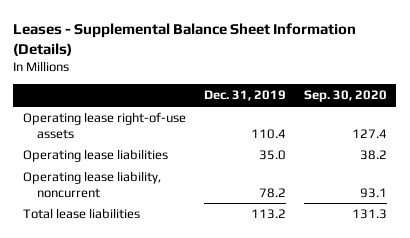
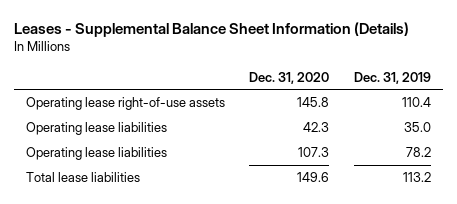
[304,90,388,103] Sep. 30, 2020 -> none
none -> [249,71,330,84] Dec. 31, 2020
[22,171,161,198] Operating lease liability, noncurrent -> [25,147,167,161] Operating lease liabilities

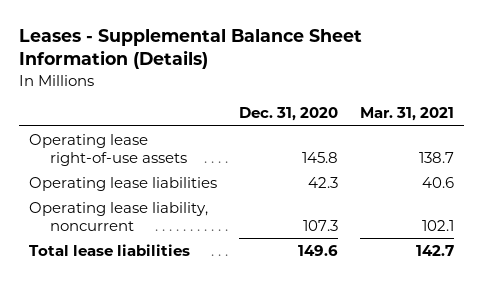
[353,71,431,84] Dec. 31, 2019 -> none
none -> [359,107,454,122] Mar. 31, 2021
[25,147,167,161] Operating lease liabilities -> [29,201,209,232] Operating lease liability, noncurrent

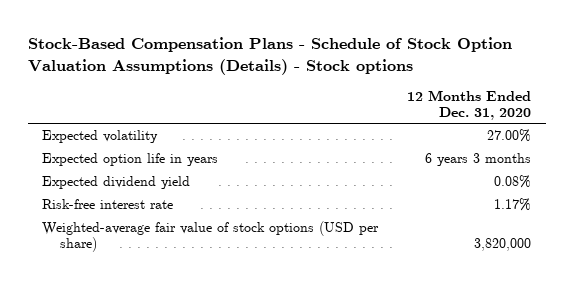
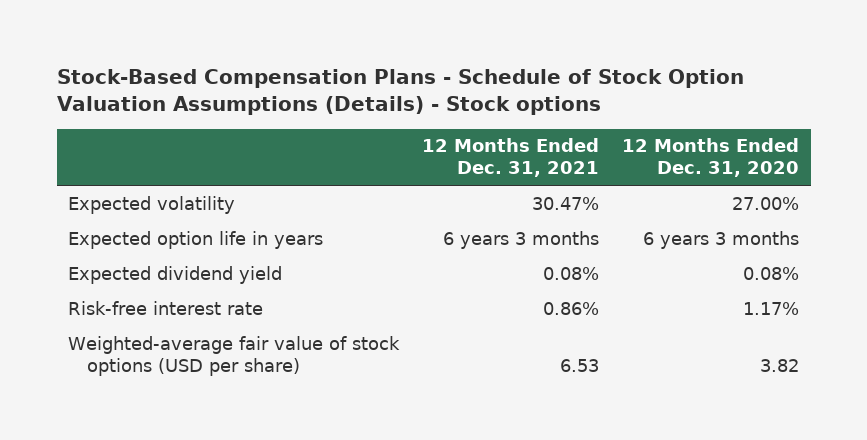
none -> [422,138,600,178] 12 Months Ended Dec. 31, 2021
[474,238,532,252] 3,820,000 -> [760,358,800,372] 3.82

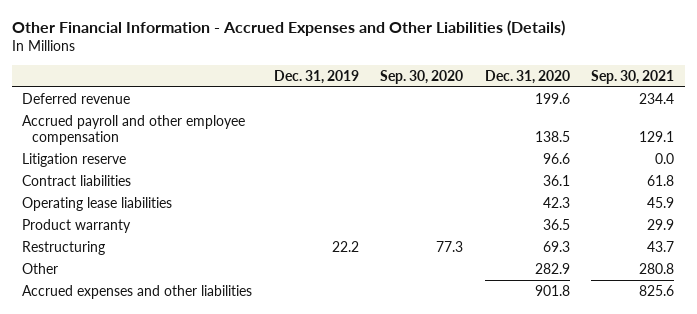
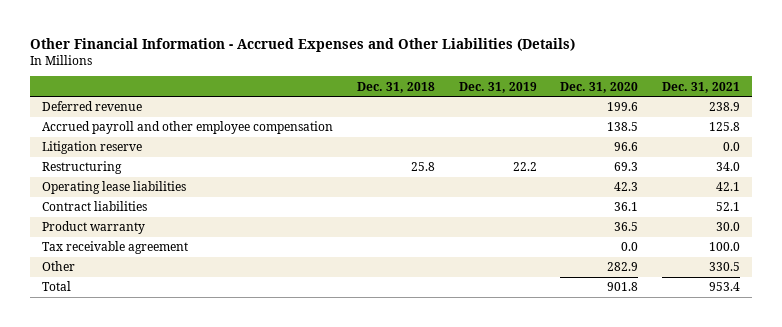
[380,69,464,84] Sep. 30, 2020 -> none
[591,69,675,84] Sep. 30, 2021 -> none
none -> [357,81,436,93] Dec. 31, 2018
none -> [662,81,741,93] Dec. 31, 2021
[22,240,106,255] Restructuring -> [42,161,123,175] Restructuring
[22,174,132,186] Contract liabilities -> [42,201,148,212] Contract liabilities
none -> [42,241,189,255] Tax receivable agreement
[22,284,253,299] Accrued expenses and other liabilities -> [42,281,72,292] Total

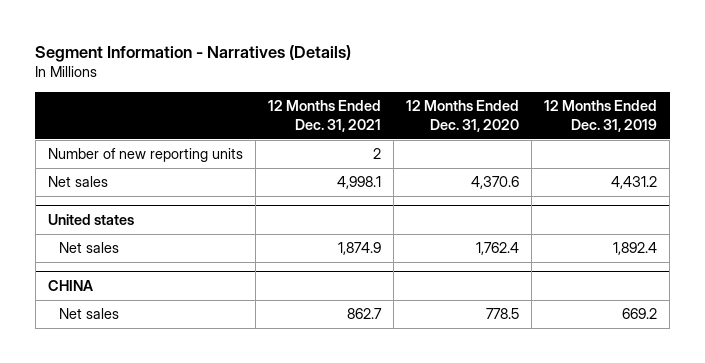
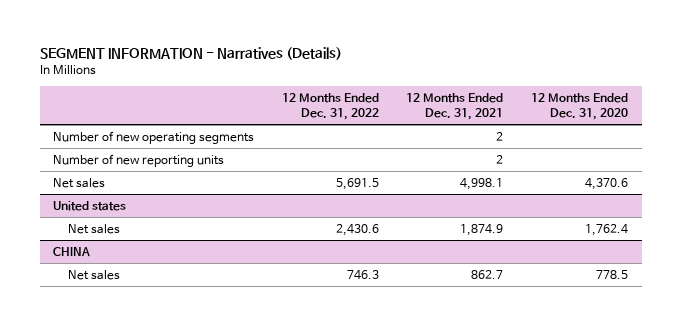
[35,44,352,62] Segment Information - Narratives (Details) -> [39,47,342,61] SEGMENT INFORMATION - Narratives (Details)
[544,100,658,132] 12 Months Ended Dec. 31, 2019 -> none
none -> [281,93,379,121] 12 Months Ended Dec. 31, 2022
none -> [53,130,255,144] Number of new operating segments

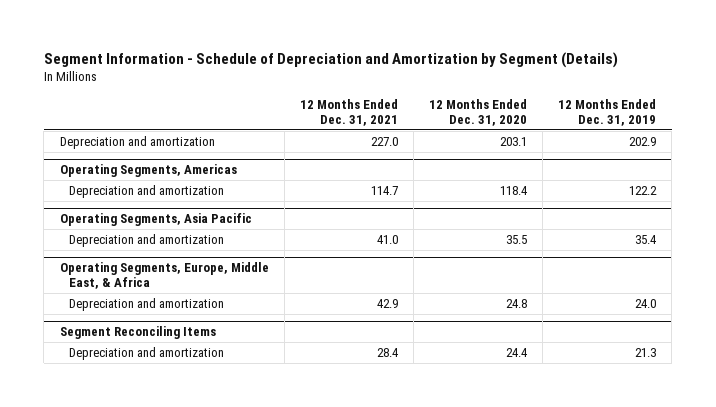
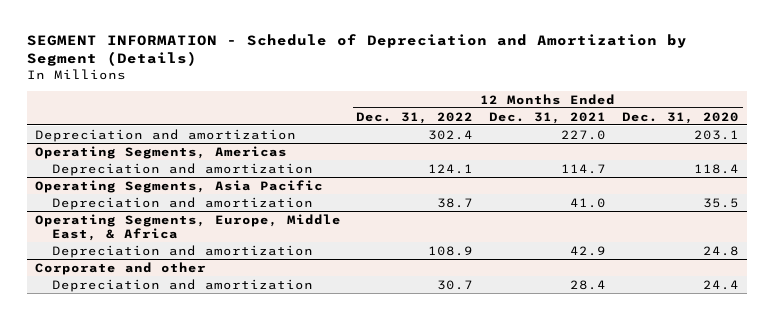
[43,51,618,68] Segment Information - Schedule of Depreciation and Amortization by Segment (Details) -> [26,34,687,67] SEGMENT INFORMATION - Schedule of Depreciation and Amortization by Segment (Details)
[558,99,657,126] 12 Months Ended Dec. 31, 2019 -> none
none -> [356,111,474,124] Dec. 31, 2022
[59,326,216,340] Segment Reconciling Items -> [34,261,206,275] Corporate and other

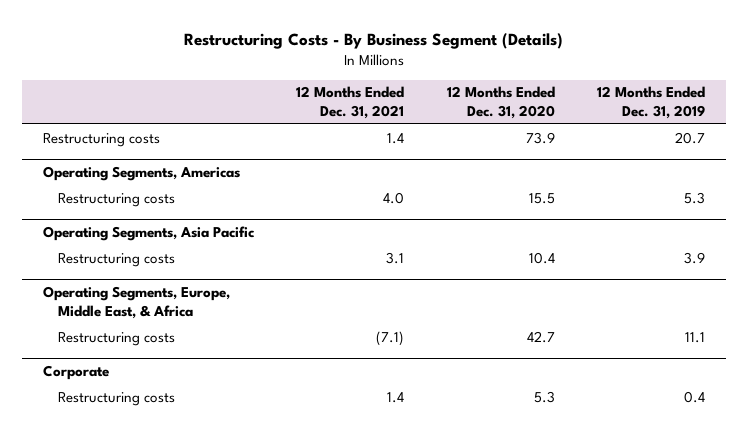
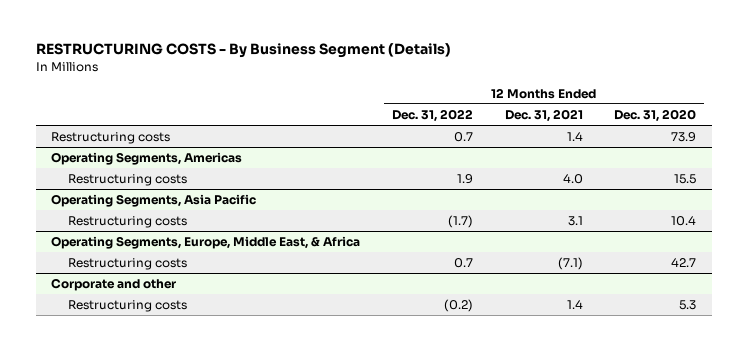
[183,32,563,49] Restructuring Costs - By Business Segment (Details) -> [35,43,451,59] RESTRUCTURING COSTS - By Business Segment (Details)
[597,86,706,120] 12 Months Ended Dec. 31, 2019 -> none
none -> [391,109,473,123] Dec. 31, 2022
[42,365,109,381] Corporate -> [51,278,177,292] Corporate and other

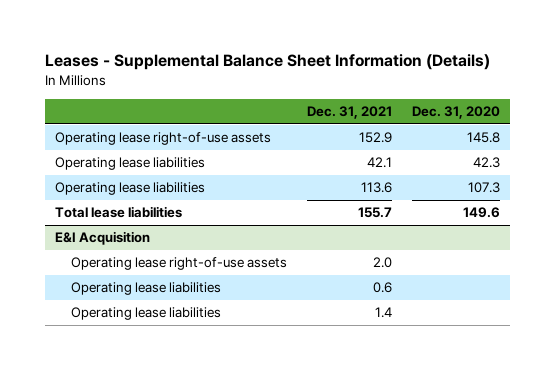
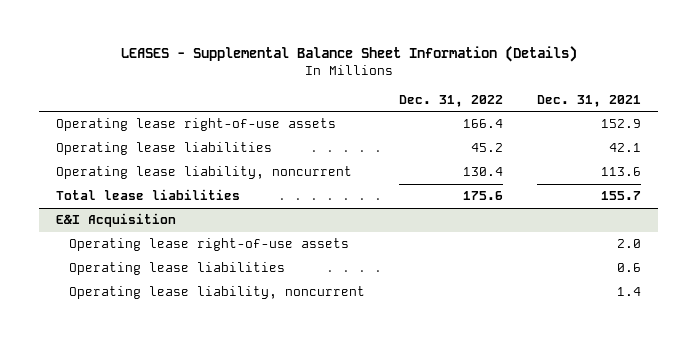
[45,54,491,71] Leases - Supplemental Balance Sheet Information (Details) -> [120,46,577,63] LEASES - Supplemental Balance Sheet Information (Details)
[412,106,501,120] Dec. 31, 2020 -> none
none -> [399,94,504,107] Dec. 31, 2022
[55,182,206,196] Operating lease liabilities -> [56,166,353,180] Operating lease liability, noncurrent
[71,307,222,321] Operating lease liabilities -> [69,286,366,300] Operating lease liability, noncurrent

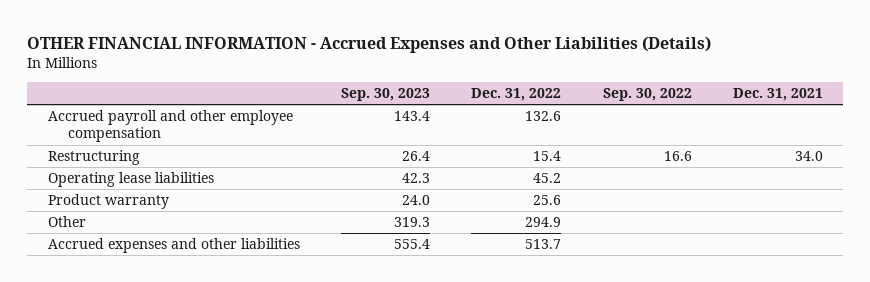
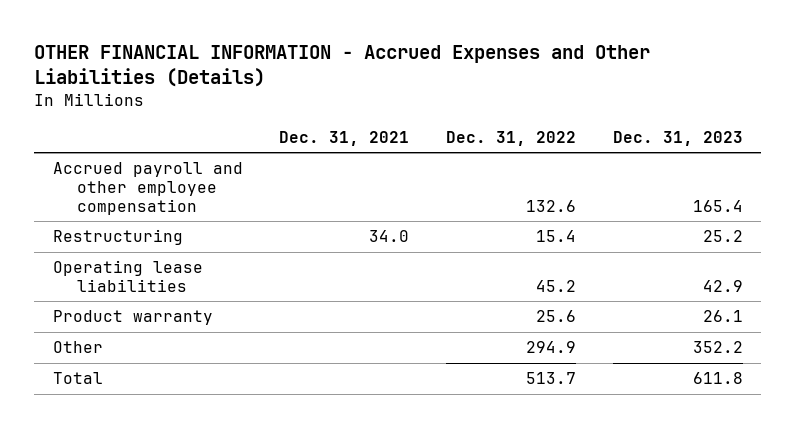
[340,87,430,101] Sep. 30, 2023 -> none
[602,87,692,101] Sep. 30, 2022 -> none
none -> [613,130,744,146] Dec. 31, 2023
[47,238,300,254] Accrued expenses and other liabilities -> [52,372,103,385] Total

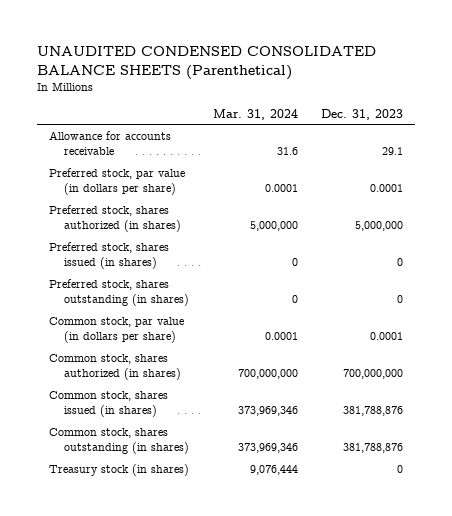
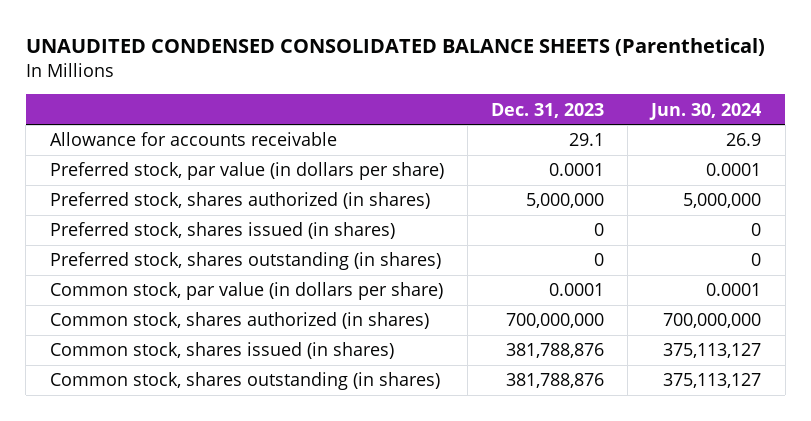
[212,109,298,121] Mar. 31, 2024 -> none
none -> [649,102,762,120] Jun. 30, 2024
[49,463,190,476] Treasury stock (in shares) -> none

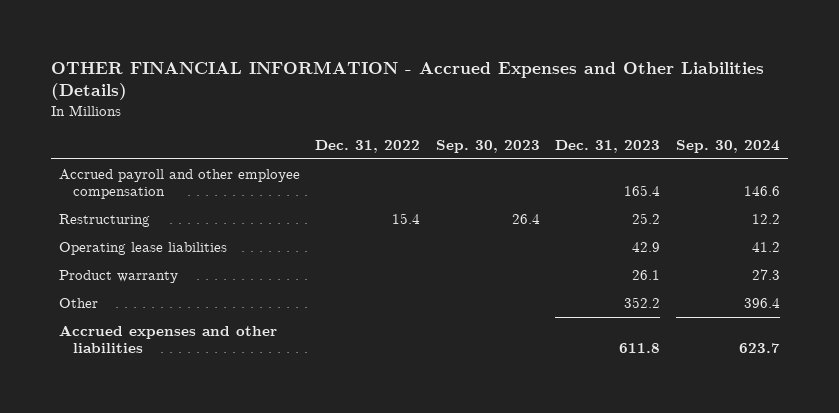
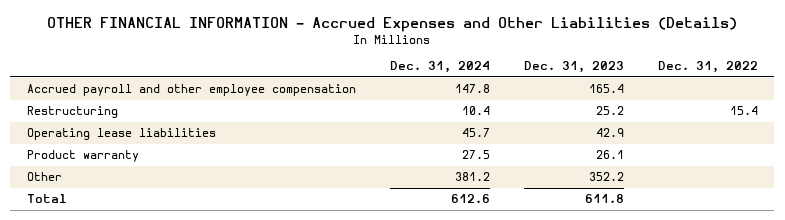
[435,139,540,153] Sep. 30, 2023 -> none
[675,139,780,153] Sep. 30, 2024 -> none
none -> [389,61,490,74] Dec. 31, 2024
[58,325,277,354] Accrued expenses and other liabilities -> [26,194,67,204] Total

